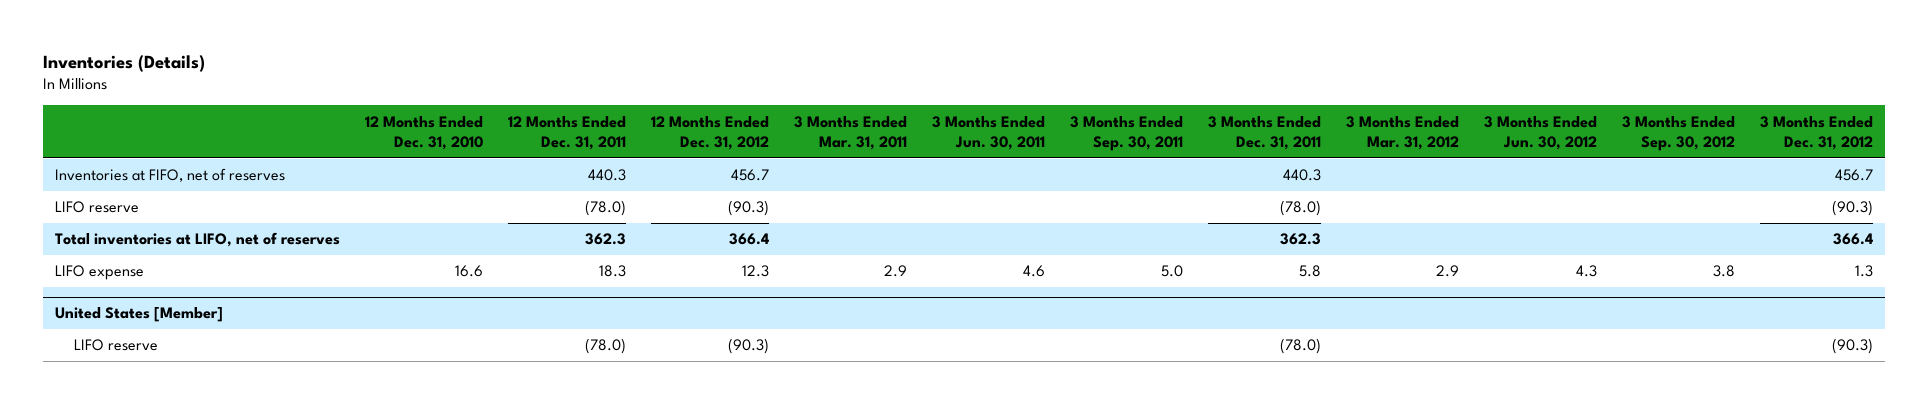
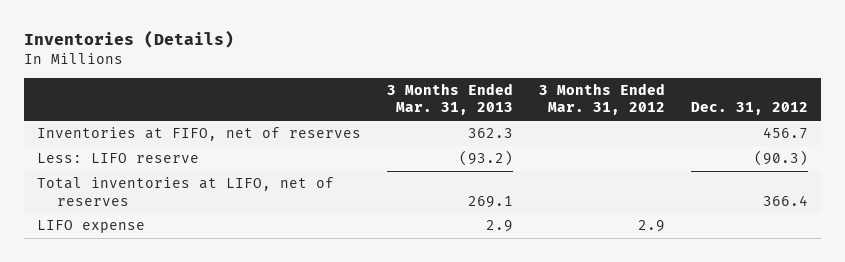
[365,115,484,151] 12 Months Ended Dec. 31, 2010 -> none
[508,115,627,151] 12 Months Ended Dec. 31, 2011 -> none
[651,115,770,151] 12 Months Ended Dec. 31, 2012 -> none
[794,115,908,151] 3 Months Ended Mar. 31, 2011 -> none
[932,115,1046,151] 3 Months Ended Jun. 30, 2011 -> none
[1069,115,1183,152] 3 Months Ended Sep. 30, 2011 -> none
[1207,115,1321,151] 3 Months Ended Dec. 31, 2011 -> none
[1483,115,1597,151] 3 Months Ended Jun. 30, 2012 -> none
[1621,115,1735,152] 3 Months Ended Sep. 30, 2012 -> none
[1759,115,1873,151] 3 Months Ended Dec. 31, 2012 -> none
none -> [386,83,513,116] 3 Months Ended Mar. 31, 2013
none -> [690,102,808,116] Dec. 31, 2012
[55,201,140,214] LIFO reserve -> [36,153,199,164] Less: LIFO reserve
[55,307,224,323] United States [Member] -> none
[73,339,158,352] LIFO reserve -> none

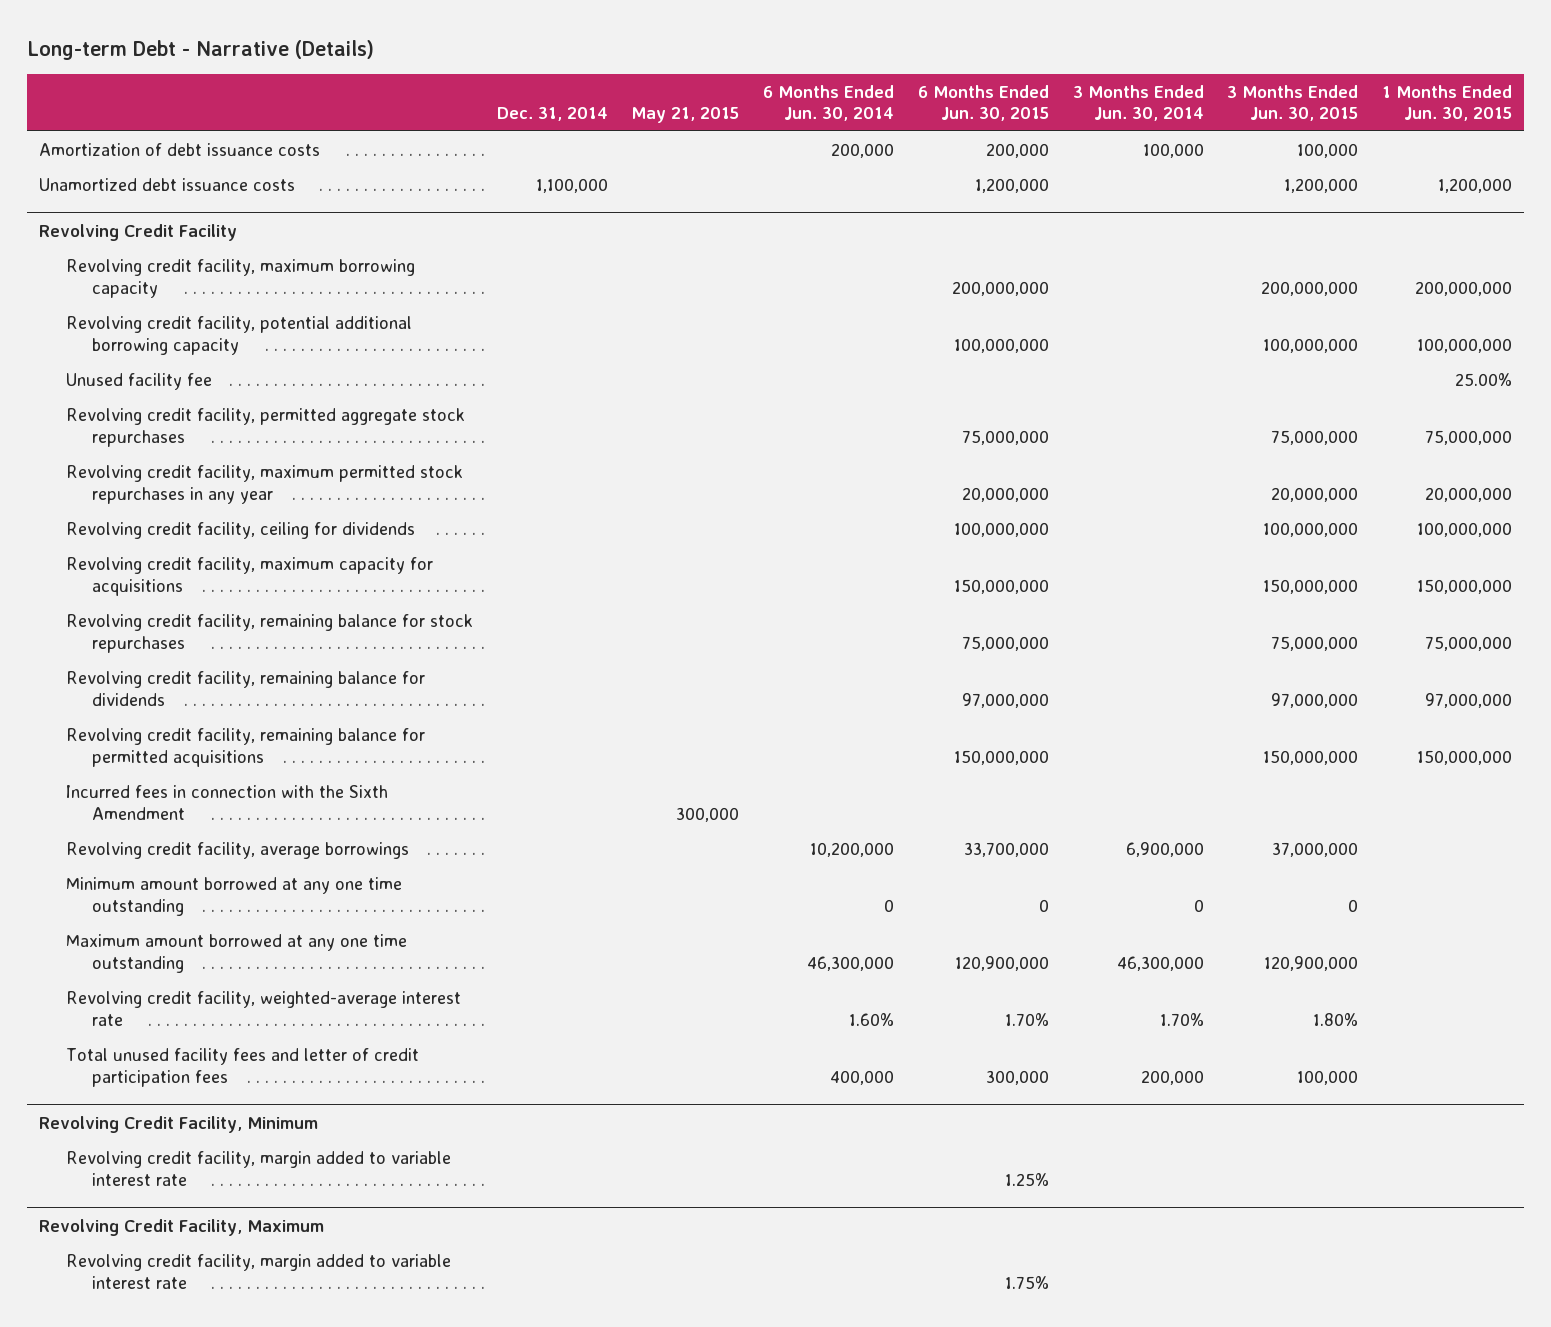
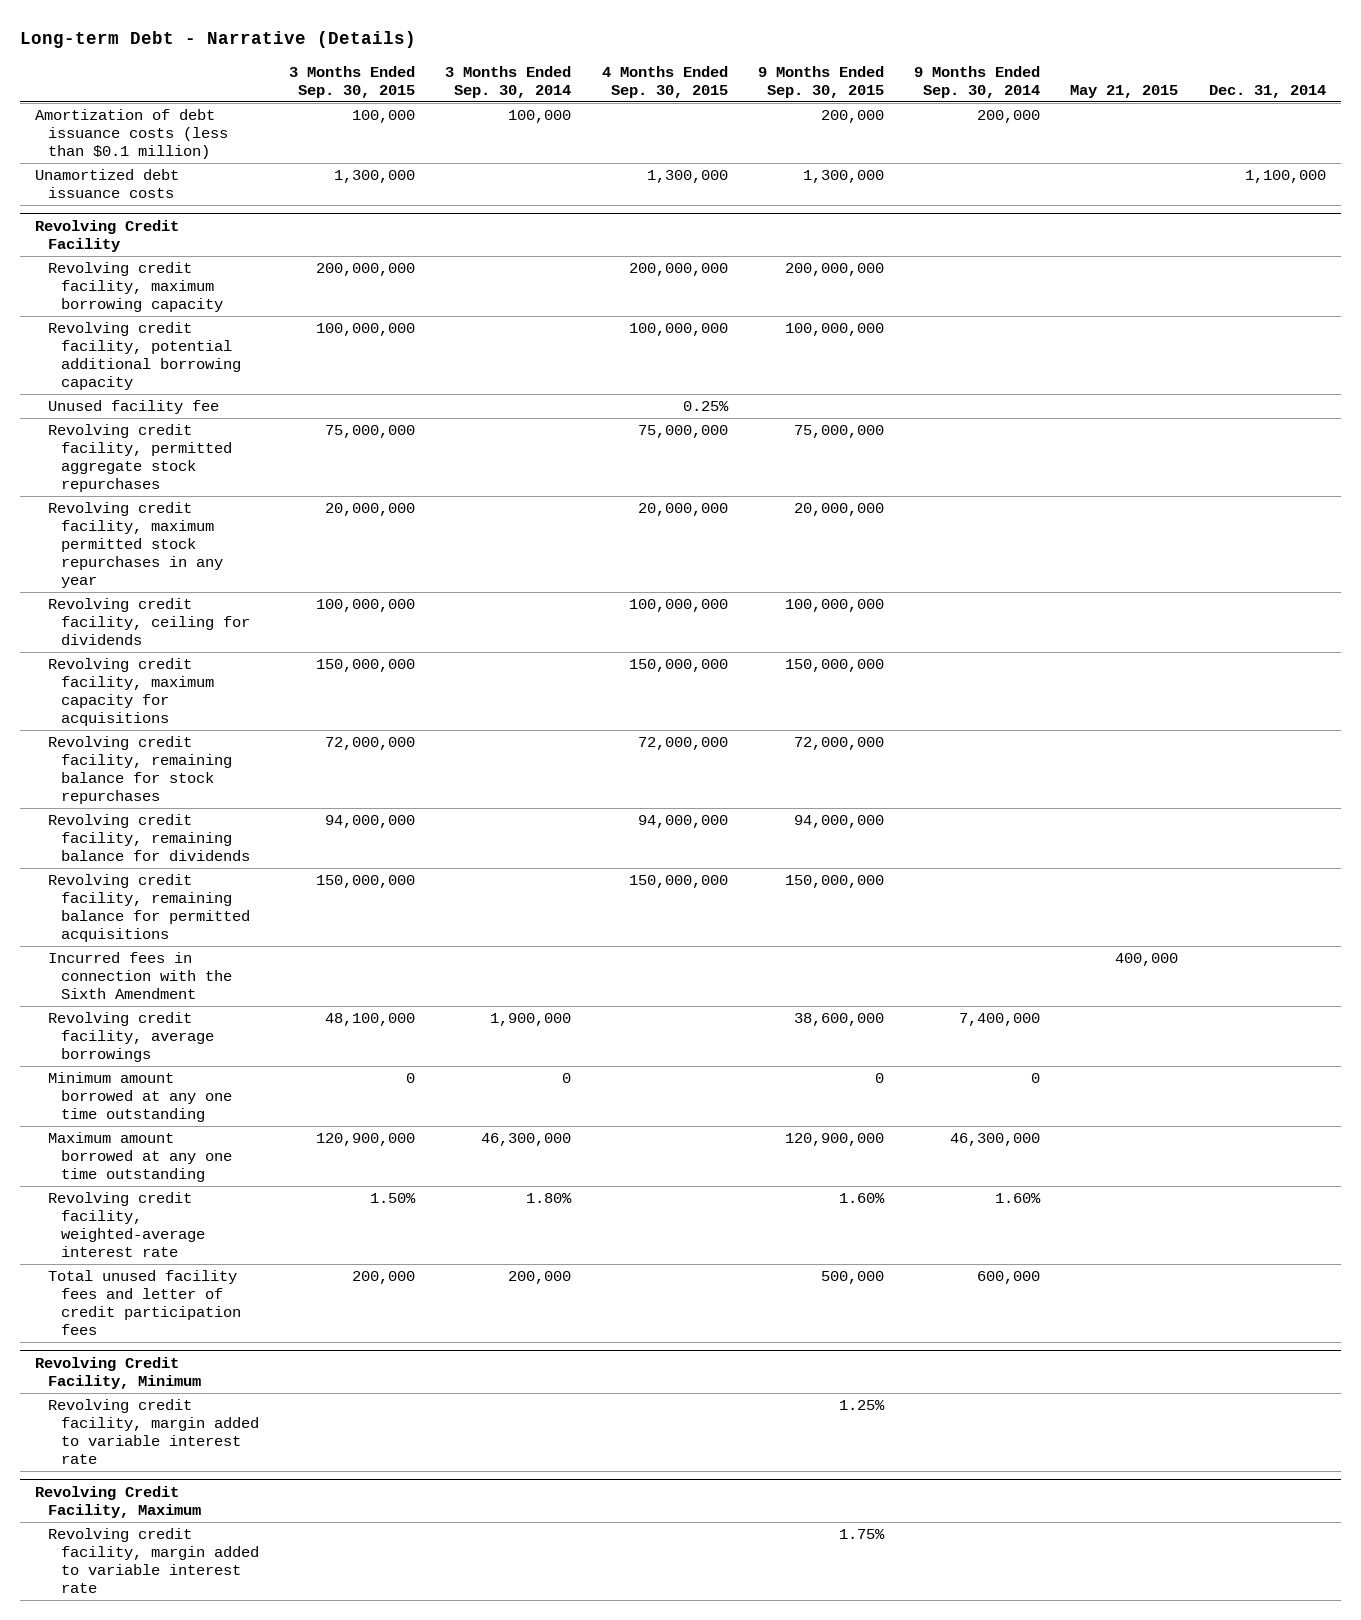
[763,84,895,122] 6 Months Ended Jun. 30, 2014 -> none
[917,84,1049,122] 6 Months Ended Jun. 30, 2015 -> none
[1072,84,1204,122] 3 Months Ended Jun. 30, 2014 -> none
[1227,84,1359,122] 3 Months Ended Jun. 30, 2015 -> none
[1382,84,1513,122] 1 Months Ended Jun. 30, 2015 -> none
none -> [289,65,416,98] 3 Months Ended Sep. 30, 2015
none -> [445,65,572,98] 3 Months Ended Sep. 30, 2014
none -> [601,65,728,98] 4 Months Ended Sep. 30, 2015
none -> [757,65,884,98] 9 Months Ended Sep. 30, 2015
none -> [914,65,1041,98] 9 Months Ended Sep. 30, 2014
[39,142,321,156] Amortization of debt issuance costs -> [35,109,229,160] Amortization of debt issuance costs (less than $0.1 million)
[676,806,740,822] 300,000 -> [1115,953,1179,967] 400,000

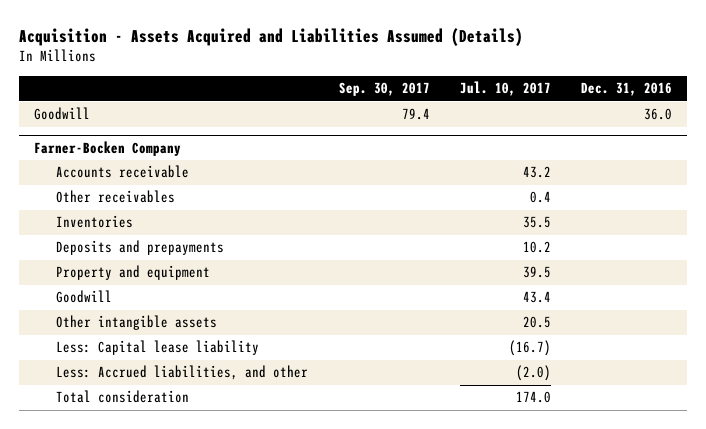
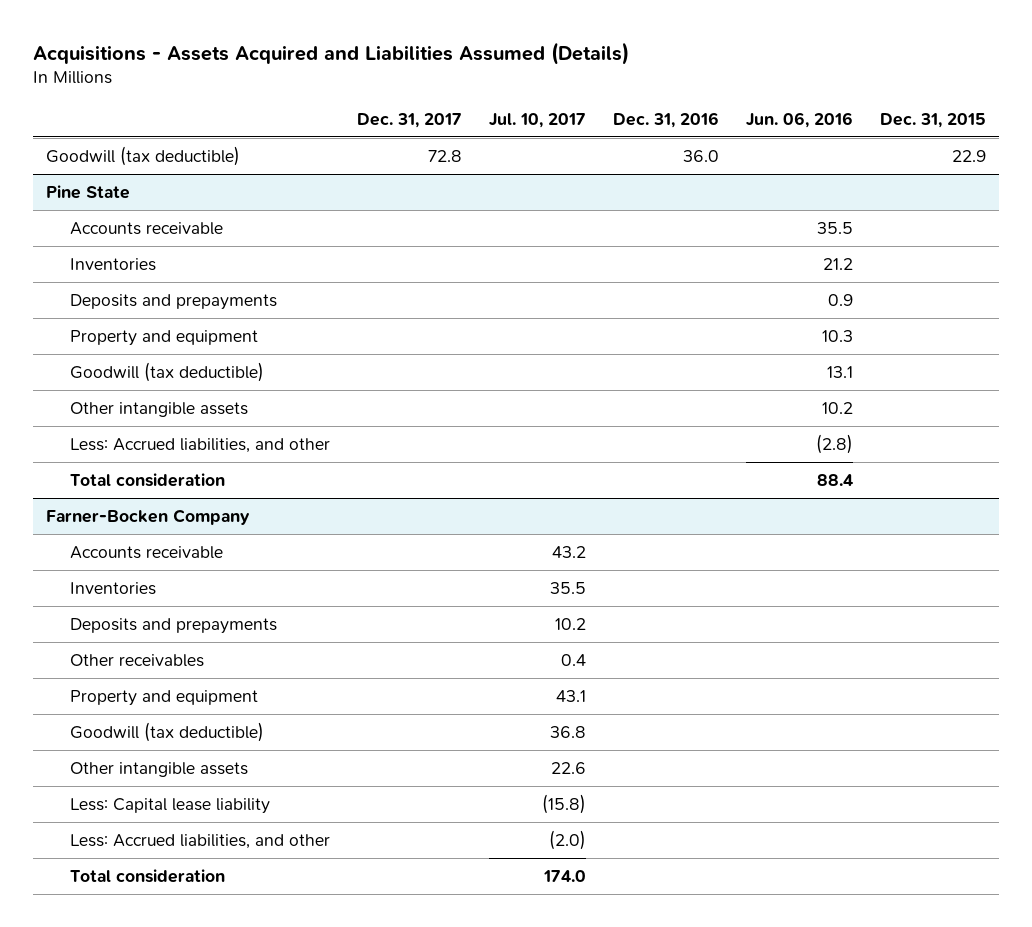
[18,27,523,46] Acquisition - Assets Acquired and Liabilities Assumed (Details) -> [32,41,629,65] Acquisitions - Assets Acquired and Liabilities Assumed (Details)
[338,82,430,97] Sep. 30, 2017 -> none
none -> [356,112,462,128] Dec. 31, 2017
none -> [745,111,853,128] Jun. 06, 2016
none -> [879,112,986,128] Dec. 31, 2015
[33,107,90,121] Goodwill -> [46,145,241,166] Goodwill (tax deductible)
none -> [46,184,131,199] Pine State
none -> [69,221,223,235] Accounts receivable
none -> [69,257,156,271] Inventories
none -> [69,293,277,310] Deposits and prepayments
none -> [69,329,258,346] Property and equipment
none -> [69,361,264,382] Goodwill (tax deductible)
none -> [69,401,248,417] Other intangible assets
none -> [69,437,330,453] Less: Accrued liabilities, and other
none -> [69,472,225,487] Total consideration
[56,190,176,204] Other receivables -> [69,653,204,667] Other receivables
[523,266,552,279] 39.5 -> [555,689,586,702] 43.1
[56,290,113,304] Goodwill -> [69,721,264,742] Goodwill (tax deductible)
[523,291,552,304] 43.4 -> [549,725,586,738] 36.8
[523,316,552,329] 20.5 -> [550,761,586,774] 22.6
[509,340,552,357] (16.7) -> [541,793,586,814] (15.8)

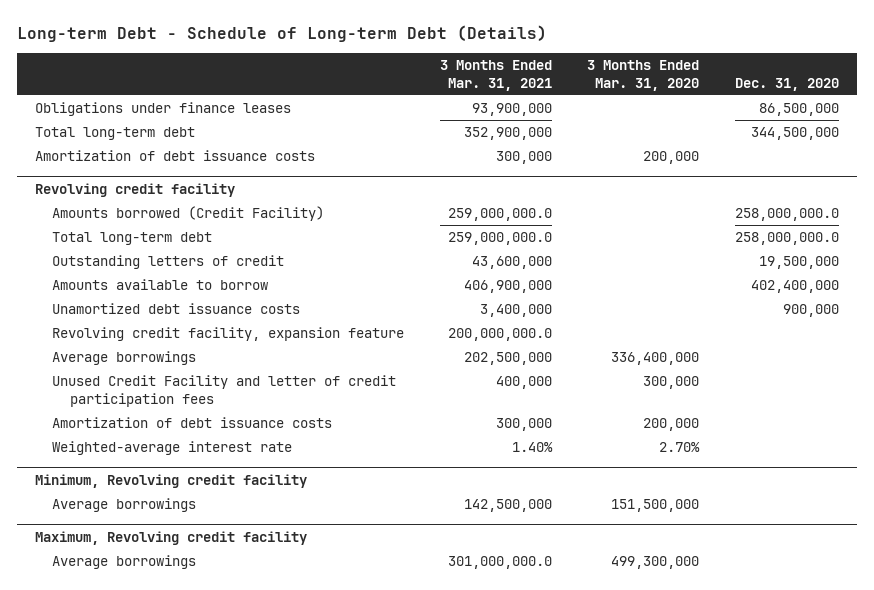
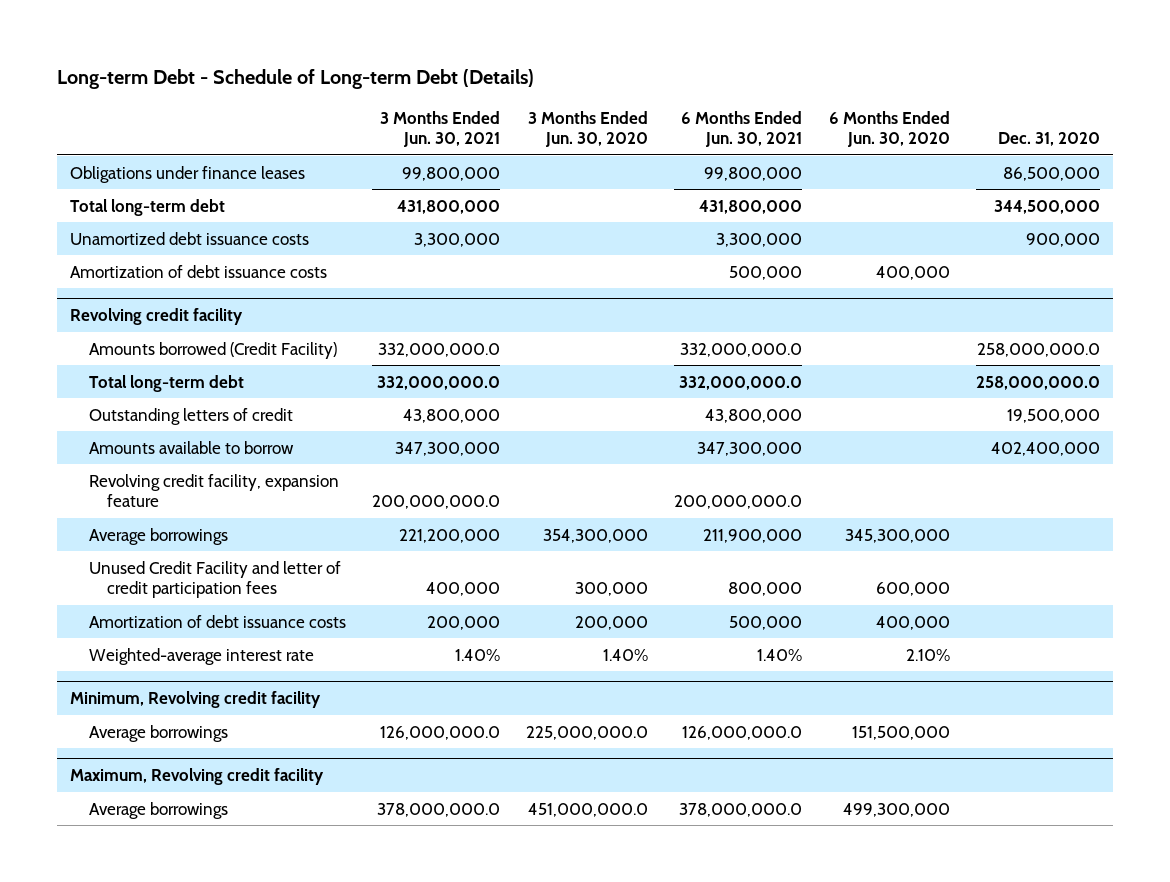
[439,59,552,91] 3 Months Ended Mar. 31, 2021 -> none
[587,59,700,91] 3 Months Ended Mar. 31, 2020 -> none
none -> [379,110,500,148] 3 Months Ended Jun. 30, 2021
none -> [528,110,649,148] 3 Months Ended Jun. 30, 2020
none -> [681,110,803,148] 6 Months Ended Jun. 30, 2021
none -> [828,110,950,148] 6 Months Ended Jun. 30, 2020
none -> [70,231,310,245] Unamortized debt issuance costs
[52,303,301,315] Unamortized debt issuance costs -> none

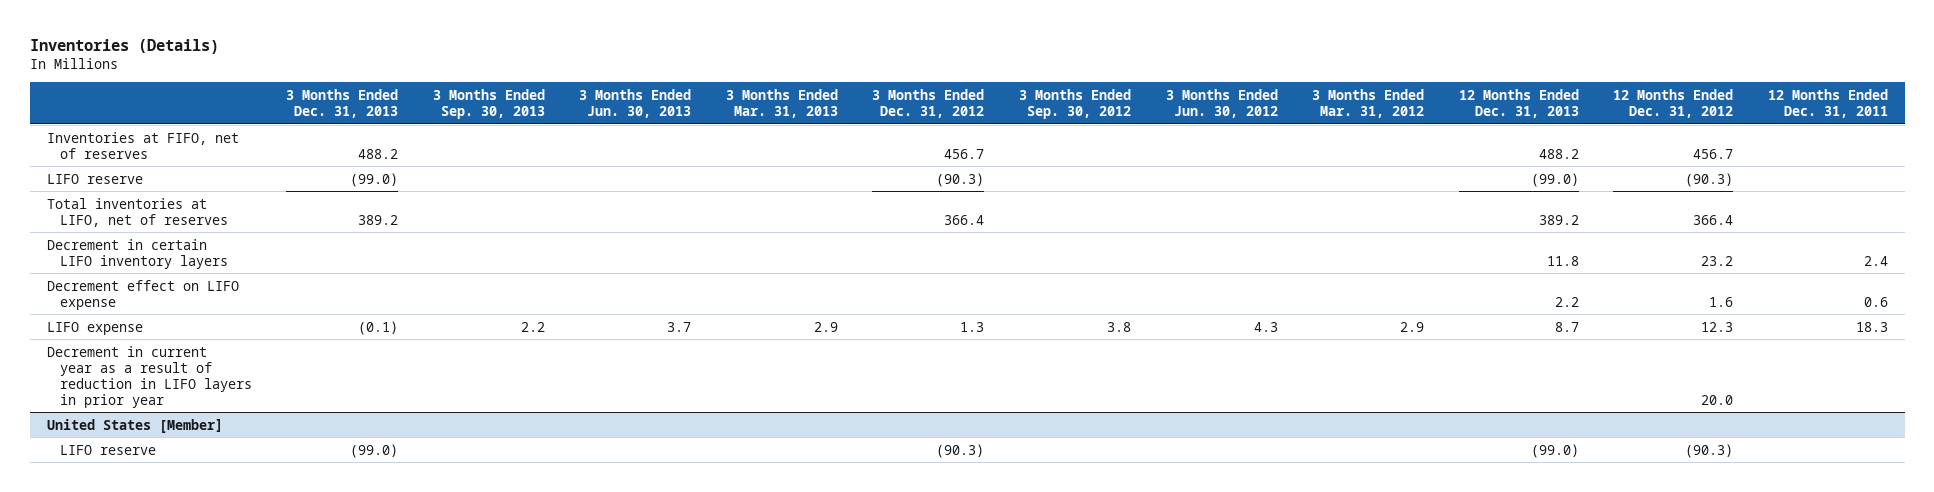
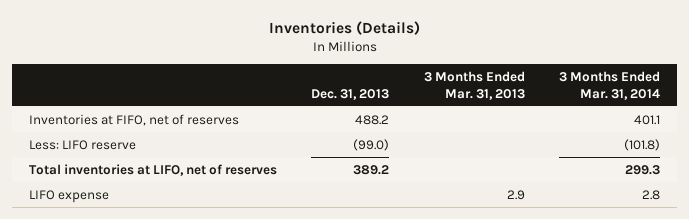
[286,88,399,119] 3 Months Ended Dec. 31, 2013 -> none
[432,88,545,120] 3 Months Ended Sep. 30, 2013 -> none
[579,88,692,119] 3 Months Ended Jun. 30, 2013 -> none
[872,88,985,119] 3 Months Ended Dec. 31, 2012 -> none
[1018,88,1131,120] 3 Months Ended Sep. 30, 2012 -> none
[1165,88,1278,119] 3 Months Ended Jun. 30, 2012 -> none
[1312,88,1425,119] 3 Months Ended Mar. 31, 2012 -> none
[1458,88,1579,119] 12 Months Ended Dec. 31, 2013 -> none
[1613,88,1734,119] 12 Months Ended Dec. 31, 2012 -> none
[1767,88,1888,119] 12 Months Ended Dec. 31, 2011 -> none
none -> [311,88,390,100] Dec. 31, 2013
none -> [559,70,661,100] 3 Months Ended Mar. 31, 2014
[46,173,143,184] LIFO reserve -> [29,139,137,150] Less: LIFO reserve
[46,238,228,269] Decrement in certain LIFO inventory layers -> none
[46,279,239,310] Decrement effect on LIFO expense -> none
[46,345,252,408] Decrement in current year as a result of reduction in LIFO layers in prior year -> none
[46,418,223,433] United States [Member] -> none
[59,444,156,455] LIFO reserve -> none

